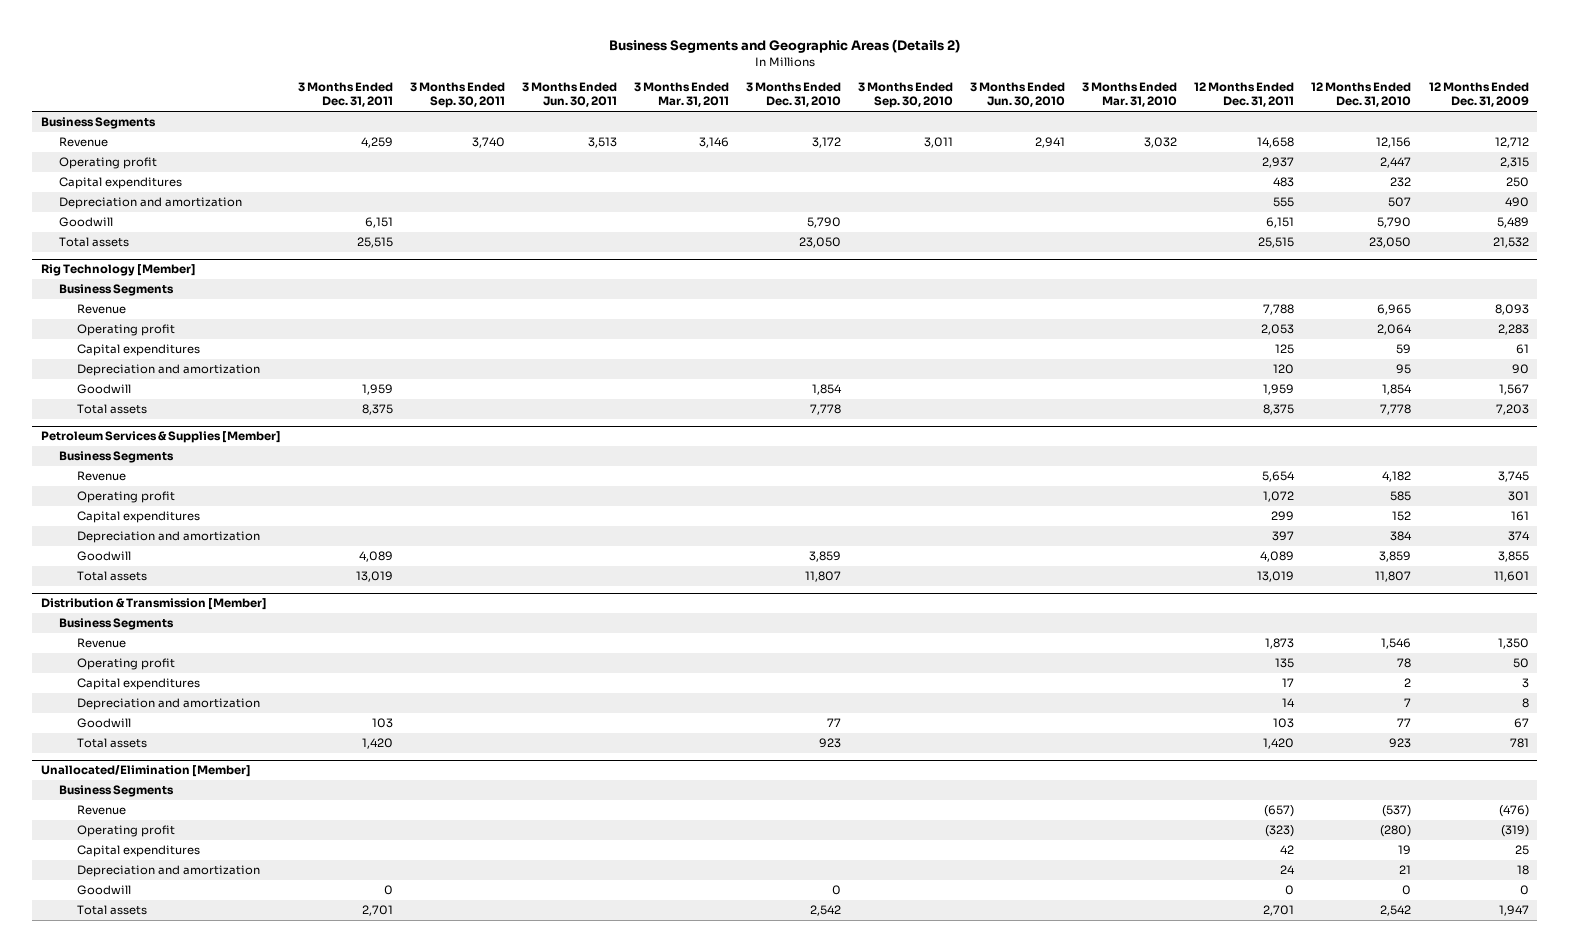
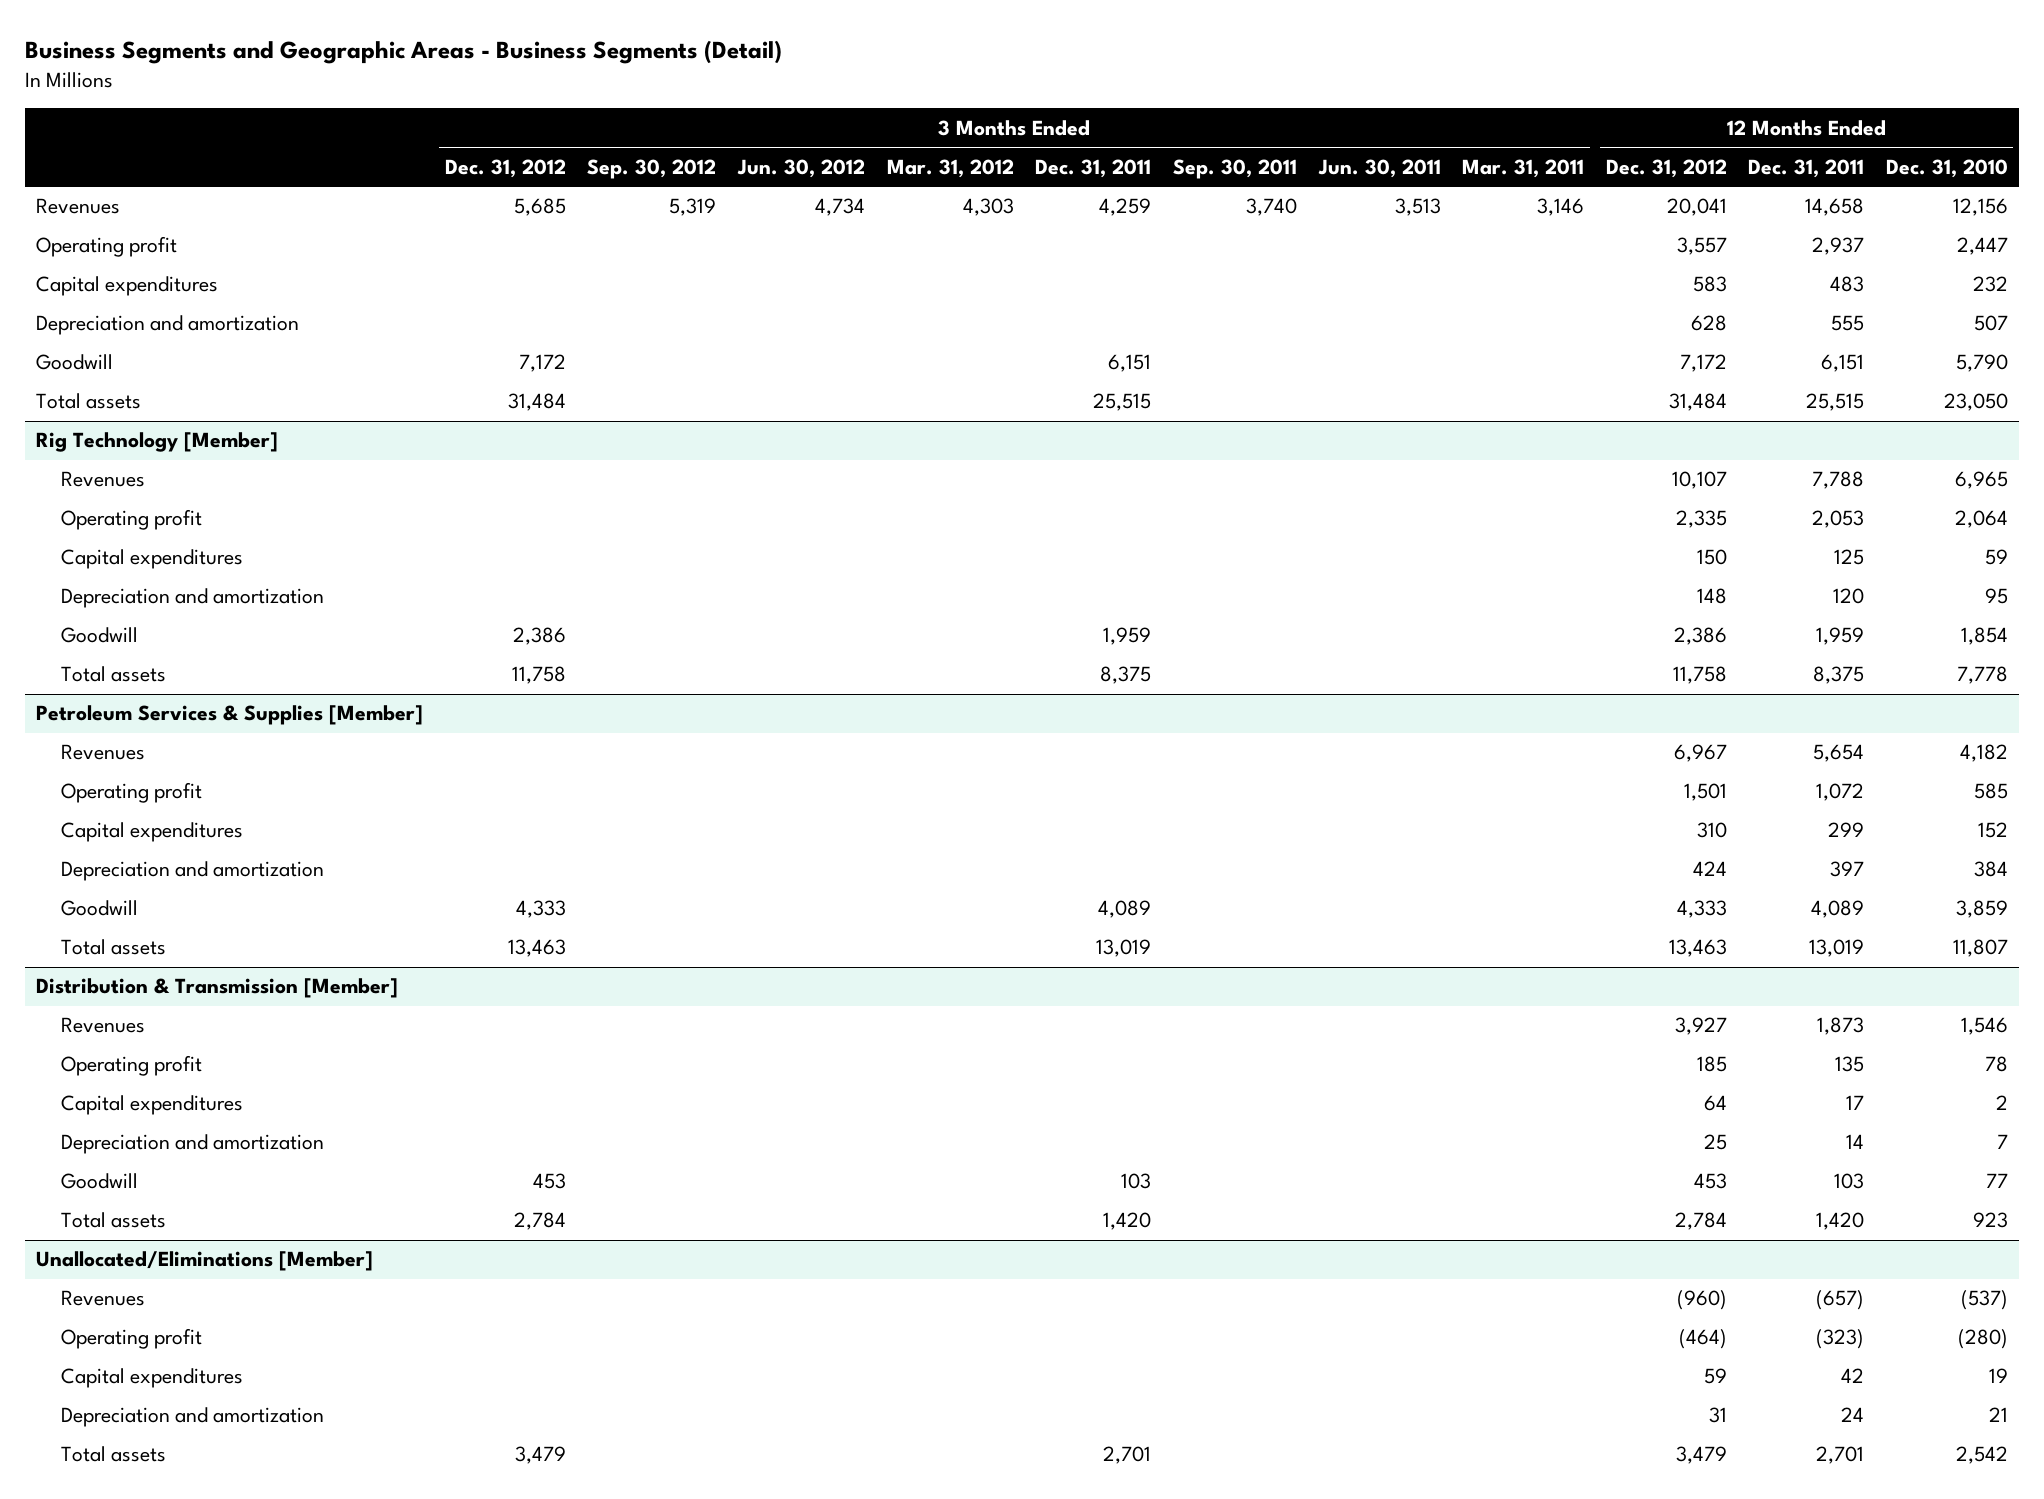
[608,39,960,54] Business Segments and Geographic Areas (Details 2) -> [25,40,783,65] Business Segments and Geographic Areas - Business Segments (Detail)
[746,82,842,108] 3 Months Ended Dec. 31, 2010 -> none
[858,82,954,109] 3 Months Ended Sep. 30, 2010 -> none
[970,82,1066,108] 3 Months Ended Jun. 30, 2010 -> none
[1082,82,1178,108] 3 Months Ended Mar. 31, 2010 -> none
[1428,82,1529,108] 12 Months Ended Dec. 31, 2009 -> none
none -> [444,158,566,178] Dec. 31, 2012
none -> [587,158,717,179] Sep. 30, 2012
none -> [736,158,865,178] Jun. 30, 2012
none -> [886,158,1014,178] Mar. 31, 2012
none -> [1605,158,1727,178] Dec. 31, 2012
[40,117,156,130] Business Segments -> none
[59,137,109,148] Revenue -> [35,198,120,215] Revenues
[59,284,175,297] Business Segments -> none
[77,304,127,315] Revenue -> [61,471,146,488] Revenues
[59,451,175,464] Business Segments -> none
[77,471,127,482] Revenue -> [61,744,146,761] Revenues
[59,618,175,631] Business Segments -> none
[77,638,127,649] Revenue -> [61,1017,146,1034] Revenues
[59,785,175,798] Business Segments -> none
[40,765,251,778] Unallocated/Elimination [Member] -> [35,1251,373,1272] Unallocated/Eliminations [Member]
[77,805,127,816] Revenue -> [61,1290,146,1307] Revenues
[77,885,132,896] Goodwill -> none

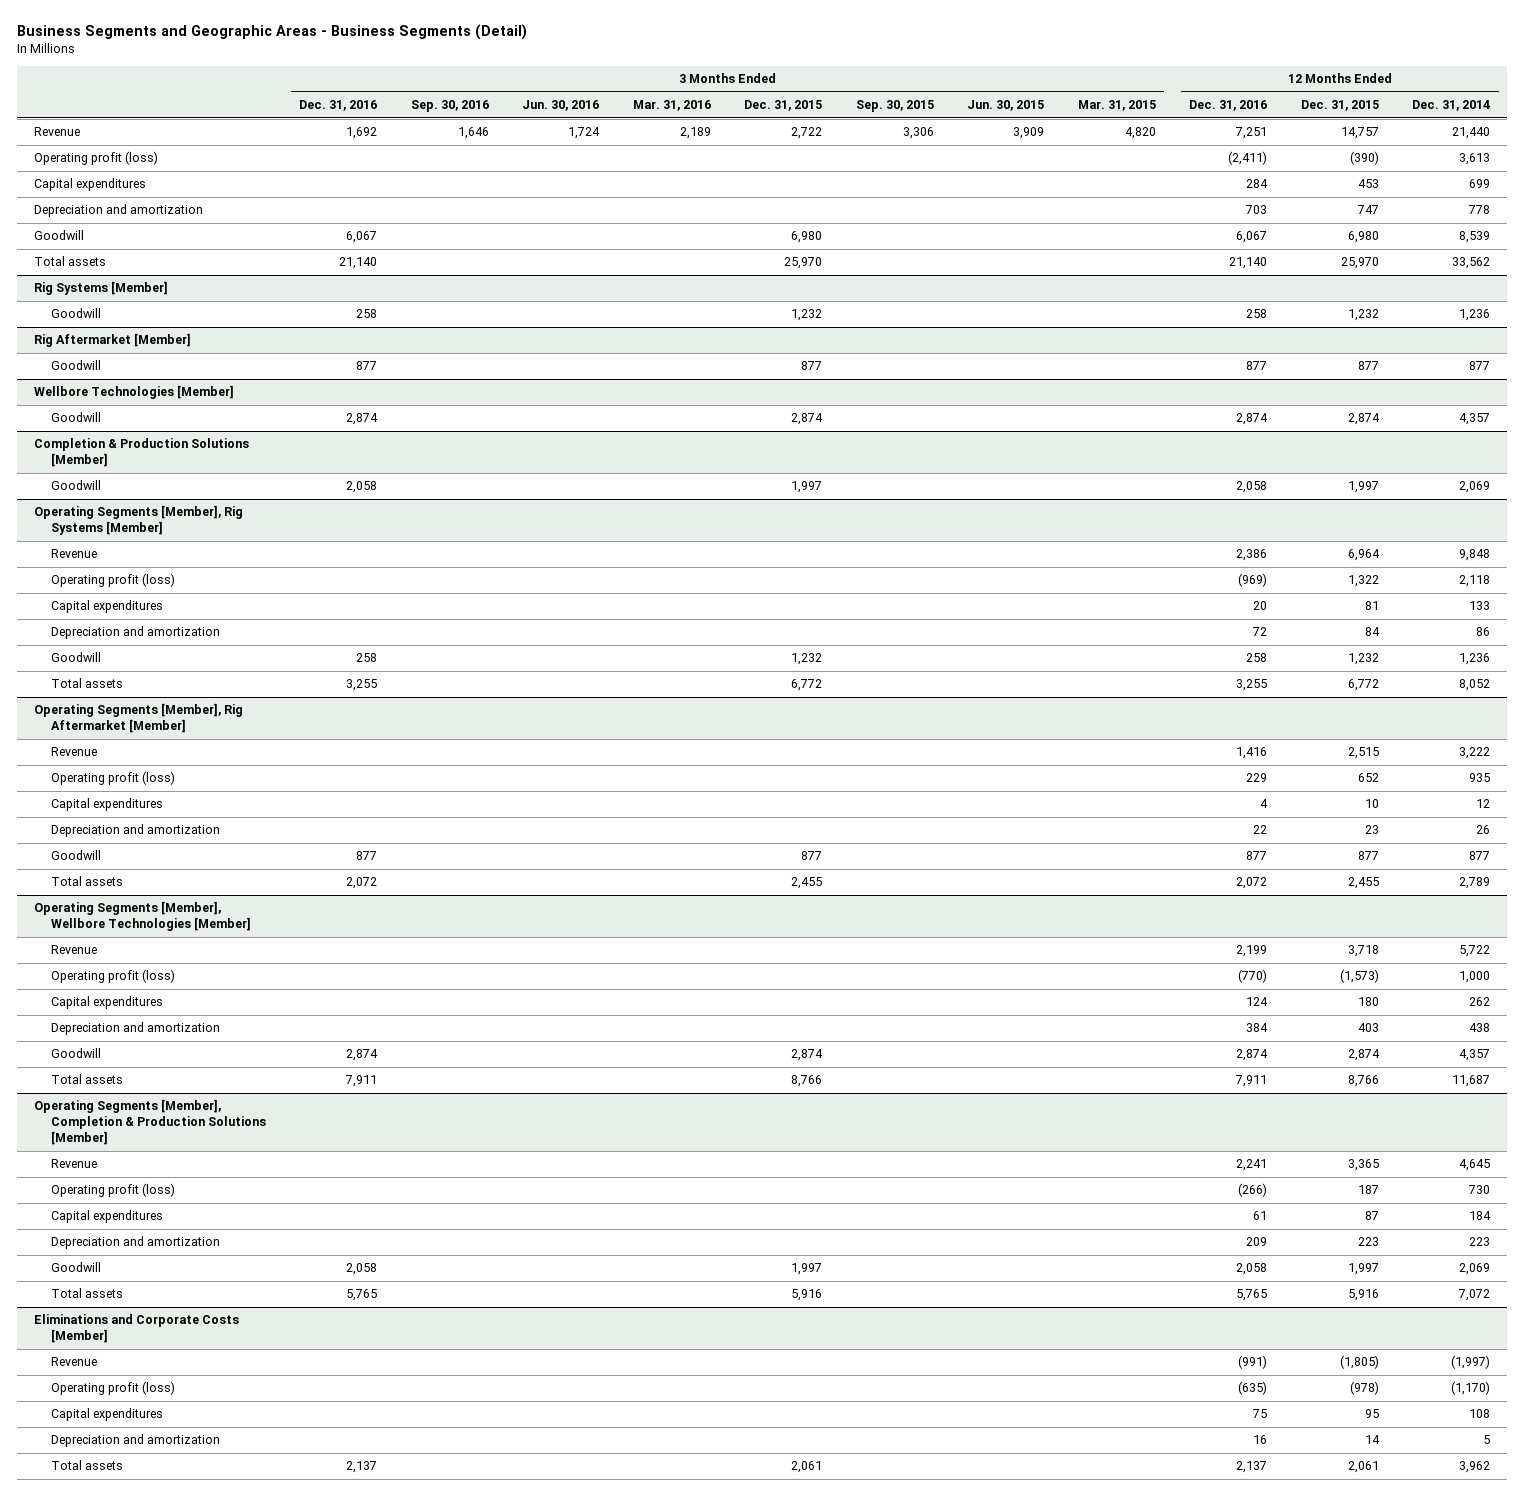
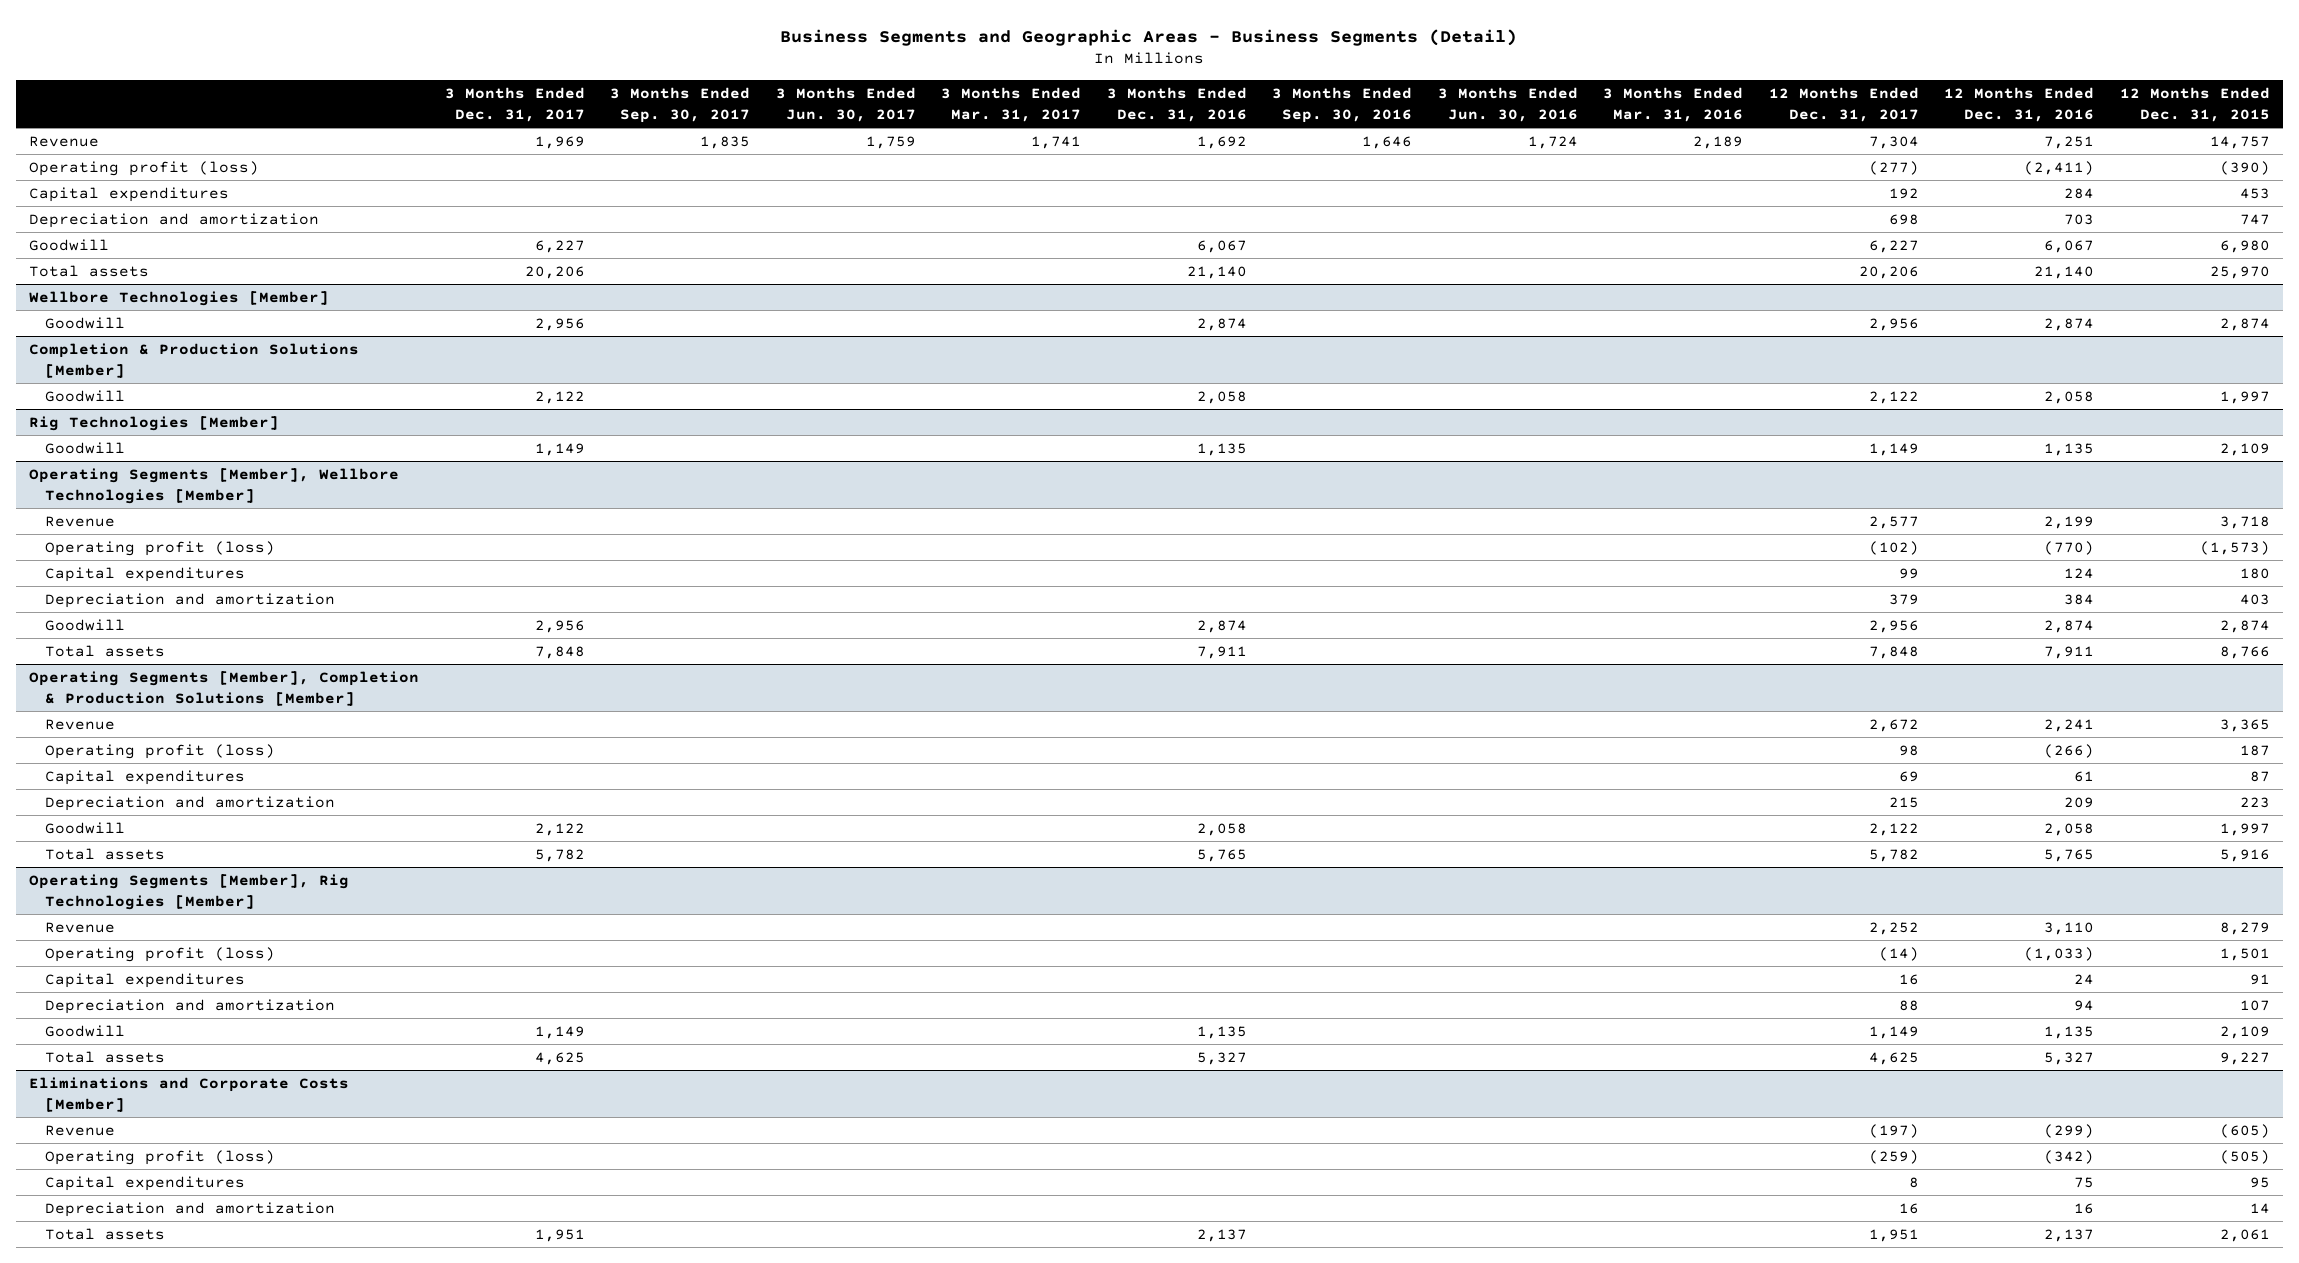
[744,100,823,112] Dec. 31, 2015 -> none
[855,100,934,113] Sep. 30, 2015 -> none
[967,100,1045,112] Jun. 30, 2015 -> none
[1077,100,1156,112] Mar. 31, 2015 -> none
[1412,100,1491,112] Dec. 31, 2014 -> none
none -> [444,86,585,122] 3 Months Ended Dec. 31, 2017
none -> [610,86,751,123] 3 Months Ended Sep. 30, 2017
none -> [775,86,916,122] 3 Months Ended Jun. 30, 2017
none -> [941,86,1082,122] 3 Months Ended Mar. 31, 2017
none -> [1768,86,1919,122] 12 Months Ended Dec. 31, 2017
[33,281,168,296] Rig Systems [Member] -> none
[50,308,101,319] Goodwill -> none
[33,333,191,348] Rig Aftermarket [Member] -> none
[50,360,101,371] Goodwill -> none
[33,505,243,536] Operating Segments [Member], Rig Systems [Member] -> none
[50,549,97,559] Revenue -> none
[50,573,175,588] Operating profit (loss) -> none
[50,600,163,614] Capital expenditures -> none
[50,626,220,640] Depreciation and amortization -> none
[50,678,123,689] Total assets -> none
[33,703,243,734] Operating Segments [Member], Rig Aftermarket [Member] -> none
[50,747,97,757] Revenue -> none
[50,771,175,786] Operating profit (loss) -> none
[50,798,163,812] Capital expenditures -> none
[50,824,220,838] Depreciation and amortization -> none
[50,850,101,861] Goodwill -> none
[50,876,123,887] Total assets -> none
none -> [29,415,280,431] Rig Technologies [Member]
[356,653,378,663] 258 -> [1196,442,1247,456] 1,135
[1246,653,1268,663] 258 -> [2044,442,2095,456] 1,135
[1347,653,1379,666] 1,232 -> [2219,442,2270,456] 2,109
none -> [29,873,350,911] Operating Segments [Member], Rig Technologies [Member]
none -> [44,921,115,933] Revenue
none -> [44,946,275,962] Operating profit (loss)
none -> [44,972,245,988] Capital expenditures
none -> [44,998,335,1014] Depreciation and amortization
none -> [44,1024,125,1037] Goodwill
none -> [44,1050,165,1063] Total assets
[1238,1355,1268,1370] (991) -> [2044,1123,2095,1138] (299)
[1339,1355,1379,1370] (1,805) -> [2219,1123,2270,1138] (605)
[1238,1381,1268,1396] (635) -> [2044,1149,2095,1164] (342)
[1349,1381,1379,1396] (978) -> [2219,1149,2270,1164] (505)

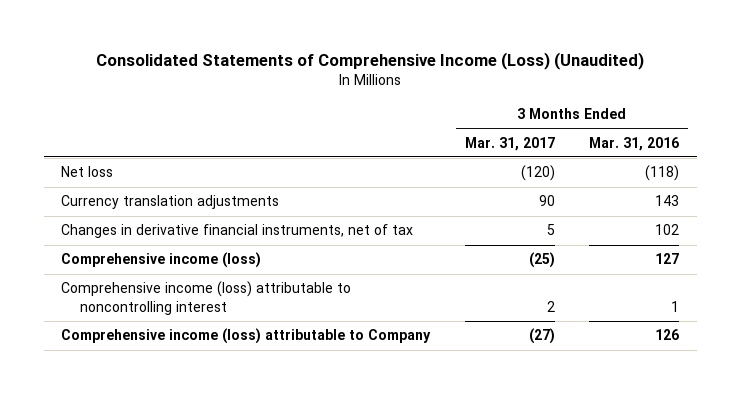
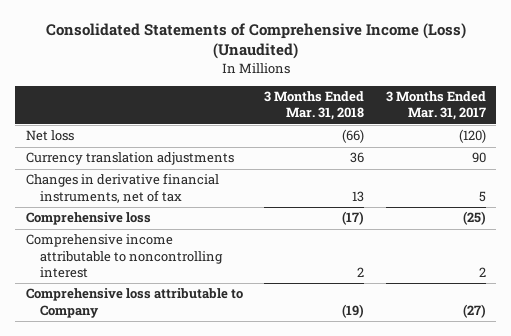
[589,136,680,151] Mar. 31, 2016 -> none
none -> [264,91,365,121] 3 Months Ended Mar. 31, 2018
[60,252,261,269] Comprehensive income (loss) -> [25,212,151,226] Comprehensive loss
[60,281,351,315] Comprehensive income (loss) attributable to noncontrolling interest -> [25,234,223,279] Comprehensive income attributable to noncontrolling interest
[60,328,431,345] Comprehensive income (loss) attributable to Company -> [25,288,243,318] Comprehensive loss attributable to Company

